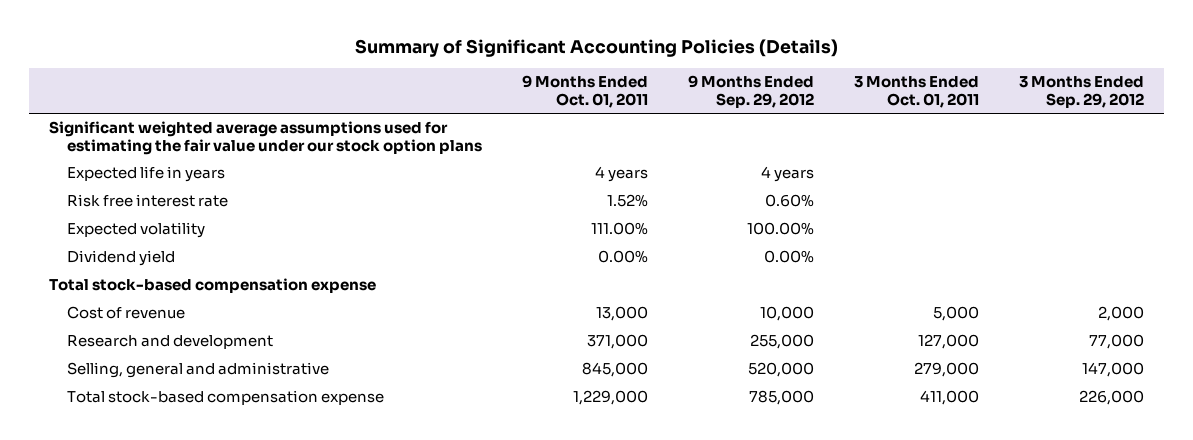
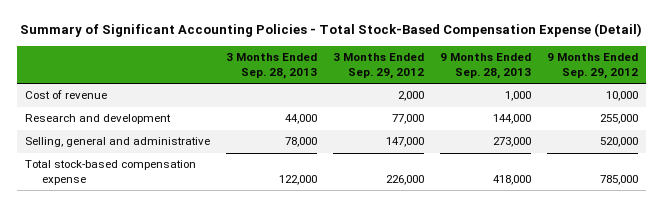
[354,38,838,57] Summary of Significant Accounting Policies (Details) -> [20,23,643,38] Summary of Significant Accounting Policies - Total Stock-Based Compensation Expense (Detail)
[522,75,649,109] 9 Months Ended Oct. 01, 2011 -> none
[854,76,980,109] 3 Months Ended Oct. 01, 2011 -> none
none -> [225,53,317,79] 3 Months Ended Sep. 28, 2013
none -> [439,53,531,79] 9 Months Ended Sep. 28, 2013
[49,121,483,156] Significant weighted average assumptions used for estimating the fair value under our stock option plans -> none
[67,166,226,183] Expected life in years -> none
[67,194,229,208] Risk free interest rate -> none
[67,222,206,239] Expected volatility -> none
[67,250,176,267] Dividend yield -> none
[49,278,377,294] Total stock-based compensation expense -> none

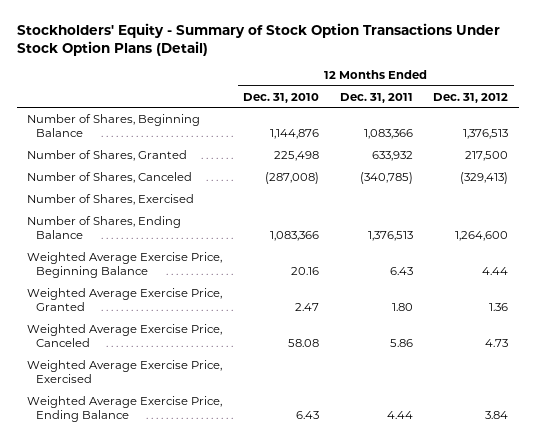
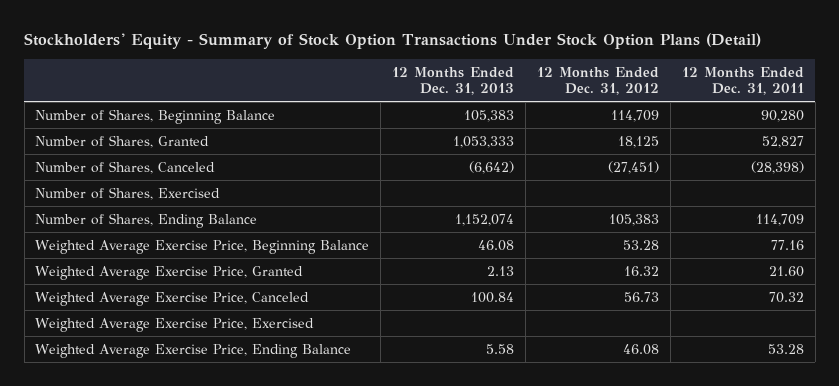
[243,92,320,103] Dec. 31, 2010 -> none
none -> [392,66,515,96] 12 Months Ended Dec. 31, 2013
[363,128,413,139] 1,083,366 -> [761,109,805,122] 90,280
[463,128,509,139] 1,376,513 -> [611,109,660,122] 114,709
[371,150,413,161] 633,932 -> [762,135,805,148] 52,827
[465,150,509,161] 217,500 -> [618,135,660,148] 18,125
[359,171,413,184] (340,785) -> [751,160,805,174] (28,398)
[460,171,509,184] (329,413) -> [608,160,660,174] (27,451)
[367,230,413,241] 1,376,513 -> [756,213,805,226] 114,709
[455,230,509,241] 1,264,600 -> [609,213,660,226] 105,383
[389,266,413,275] 6.43 -> [771,239,805,250] 77.16
[482,266,509,275] 4.44 -> [623,239,660,250] 53.28
[391,302,413,311] 1.80 -> [769,265,805,277] 21.60
[489,302,509,311] 1.36 -> [624,265,660,276] 16.32
[389,338,413,347] 5.86 -> [769,291,805,303] 70.32
[485,338,509,347] 4.73 -> [624,291,660,302] 56.73
[386,410,413,419] 4.44 -> [768,343,805,354] 53.28
[485,410,509,419] 3.84 -> [623,343,660,355] 46.08

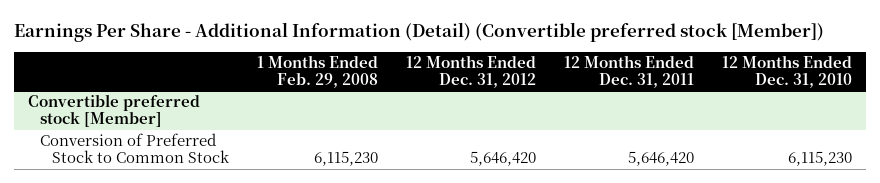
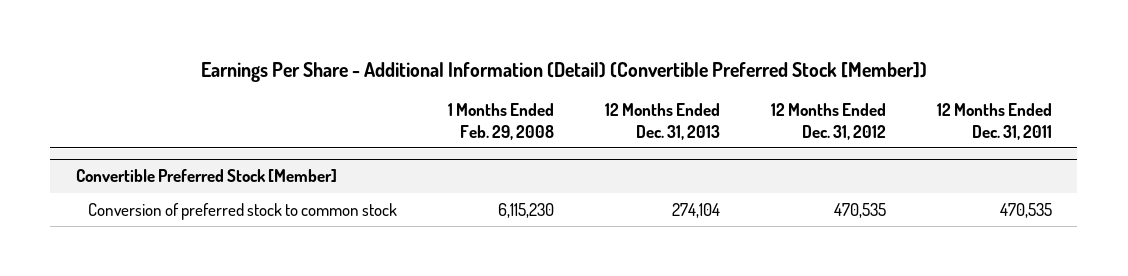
[13,21,824,42] Earnings Per Share - Additional Information (Detail) (Convertible preferred stock [Member]) -> [200,61,927,82] Earnings Per Share - Additional Information (Detail) (Convertible Preferred Stock [Member])
[722,54,853,89] 12 Months Ended Dec. 31, 2010 -> none
none -> [605,103,721,140] 12 Months Ended Dec. 31, 2013
[27,94,200,128] Convertible preferred stock [Member] -> [75,169,337,183] Convertible Preferred Stock [Member]
[39,133,230,164] Conversion of Preferred Stock to Common Stock -> [88,202,398,220] Conversion of preferred stock to common stock
[469,151,536,167] 5,646,420 -> [834,202,887,218] 470,535
[628,151,695,167] 5,646,420 -> [999,202,1052,218] 470,535

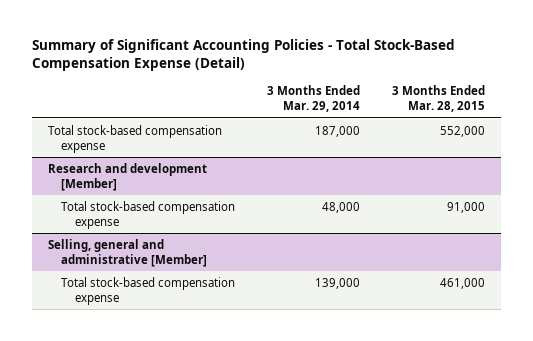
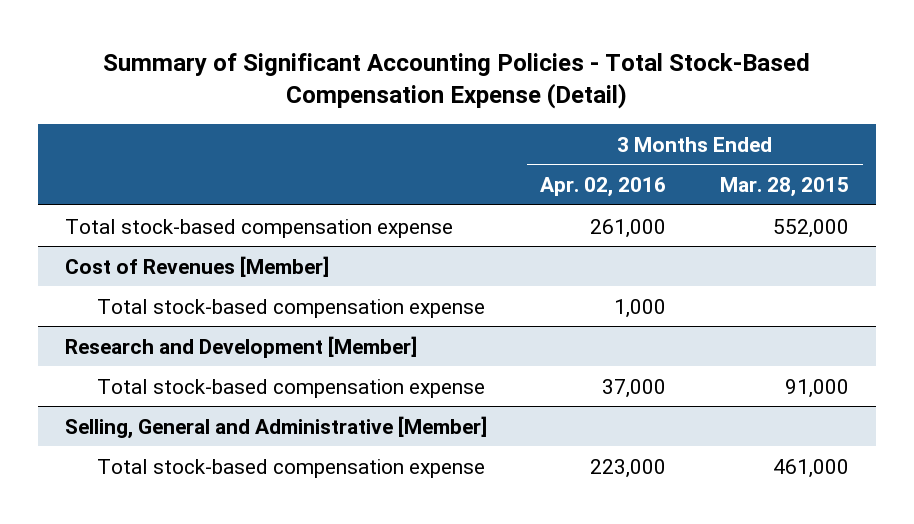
[267,85,361,113] 3 Months Ended Mar. 29, 2014 -> none
none -> [540,177,667,198] Apr. 02, 2016
none -> [64,255,329,277] Cost of Revenues [Member]
none -> [96,298,485,318] Total stock-based compensation expense
[47,162,207,191] Research and development [Member] -> [64,335,417,358] Research and Development [Member]
[47,238,208,267] Selling, general and administrative [Member] -> [64,415,487,439] Selling, General and Administrative [Member]

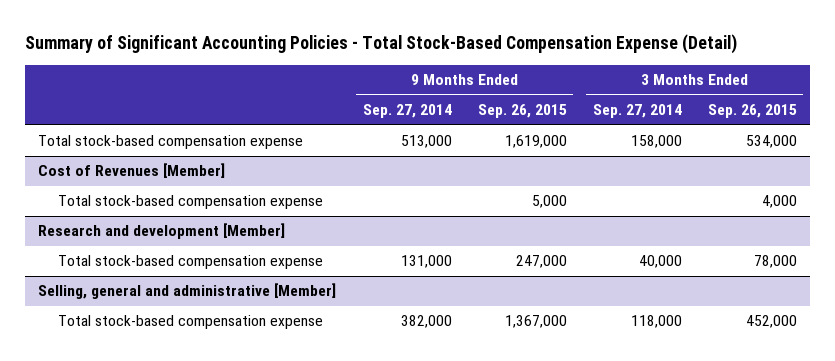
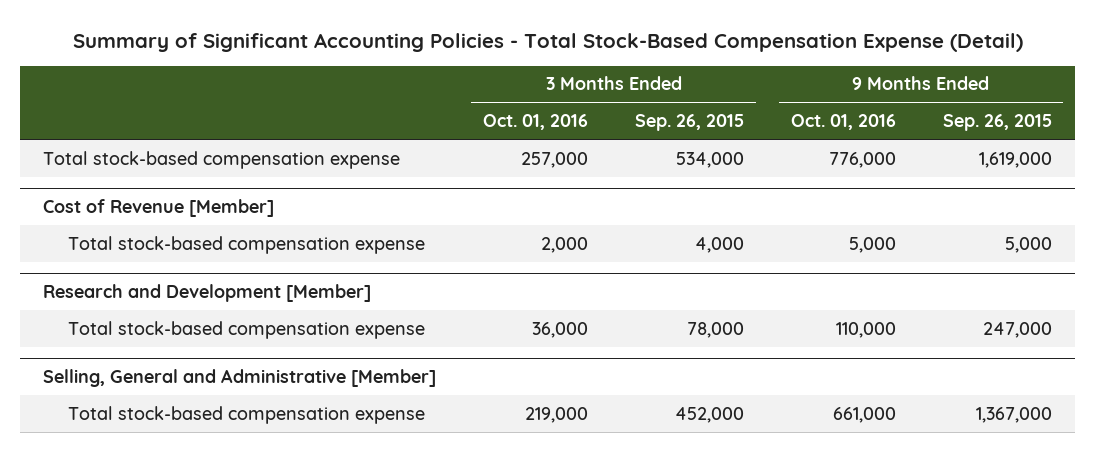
[362,104,452,119] Sep. 27, 2014 -> none
[592,104,682,119] Sep. 27, 2014 -> none
none -> [483,114,589,131] Oct. 01, 2016
none -> [790,114,896,131] Oct. 01, 2016
[38,163,226,179] Cost of Revenues [Member] -> [43,199,275,218] Cost of Revenue [Member]
[38,223,286,240] Research and development [Member] -> [43,284,372,303] Research and Development [Member]
[38,283,337,300] Selling, general and administrative [Member] -> [43,369,437,388] Selling, General and Administrative [Member]

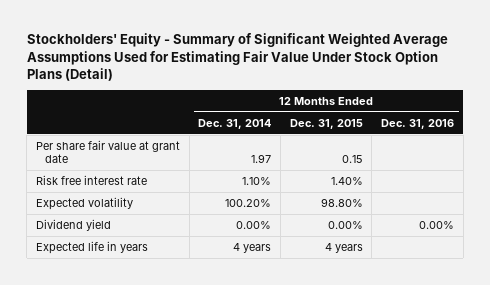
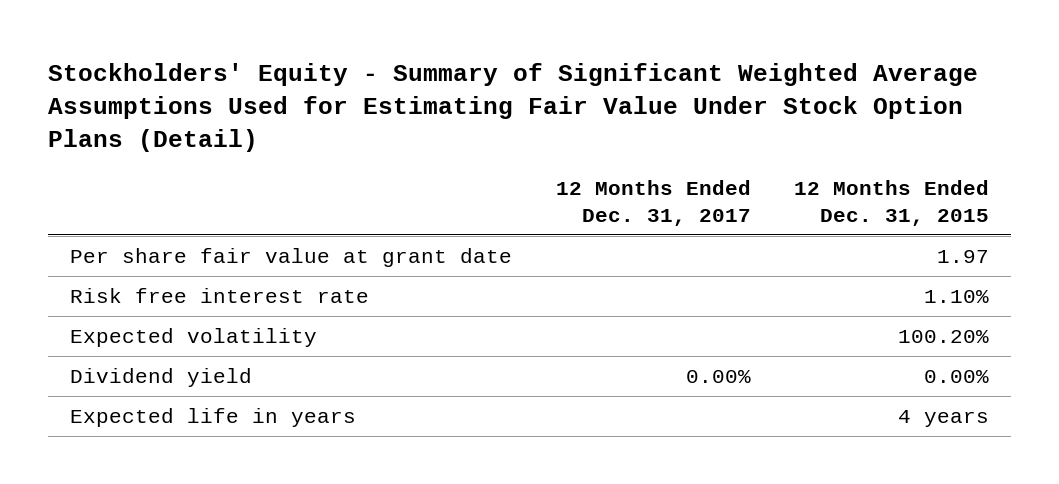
[198,118,272,129] Dec. 31, 2014 -> none
[381,118,455,129] Dec. 31, 2016 -> none
none -> [555,179,751,226] 12 Months Ended Dec. 31, 2017
[341,154,363,163] 0.15 -> [937,249,990,263] 1.97
[330,177,363,186] 1.40% -> [924,289,990,303] 1.10%
[320,198,363,208] 98.80% -> [898,329,990,343] 100.20%

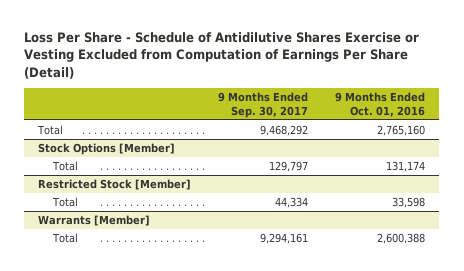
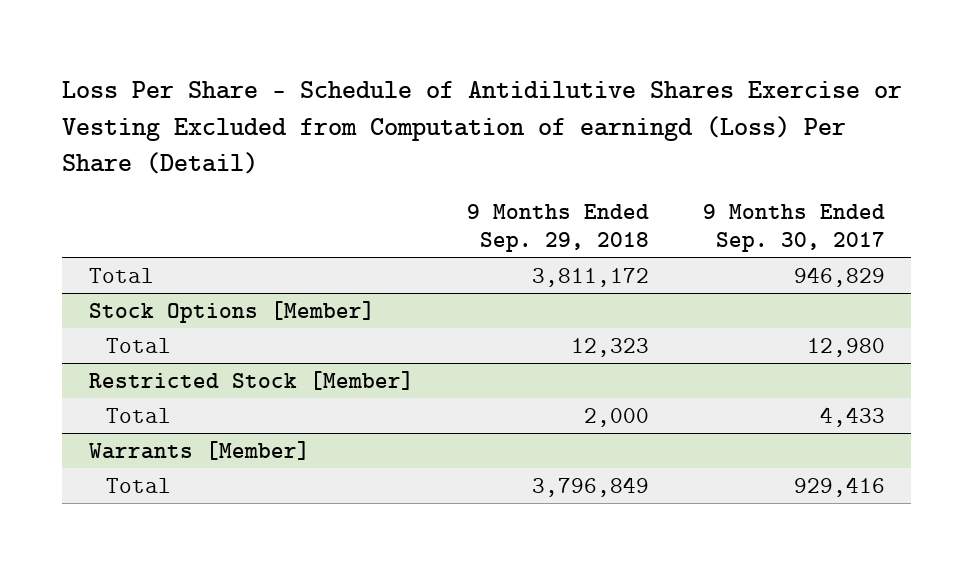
[24,31,420,79] Loss Per Share - Schedule of Antidilutive Shares Exercise or Vesting Excluded from Computation of Earnings Per Share (Detail) -> [62,81,903,174] Loss Per Share - Schedule of Antidilutive Shares Exercise or Vesting Excluded from Computation of earningd (Loss) Per Share (Detail)
[335,92,426,117] 9 Months Ended Oct. 01, 2016 -> none
none -> [467,204,650,252] 9 Months Ended Sep. 29, 2018
[260,125,309,137] 9,468,292 -> [793,266,885,287] 946,829
[269,161,309,173] 129,797 -> [806,337,885,357] 12,980
[275,197,309,209] 44,334 -> [819,406,885,427] 4,433
[260,233,309,245] 9,294,161 -> [793,476,885,497] 929,416

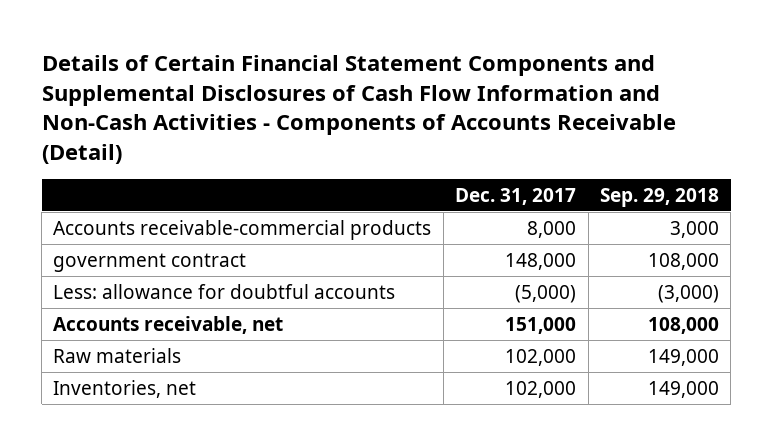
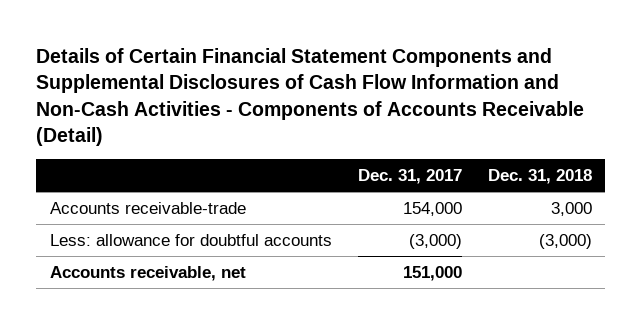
[599,187,719,207] Sep. 29, 2018 -> none
none -> [487,169,592,185] Dec. 31, 2018
[53,252,247,272] government contract -> none
[53,219,432,240] Accounts receivable-commercial products -> [49,201,246,214] Accounts receivable-trade
[527,220,577,238] 8,000 -> [402,201,462,216] 154,000
[515,284,577,303] (5,000) -> [408,233,462,249] (3,000)
[53,347,182,363] Raw materials -> none
[53,379,197,398] Inventories, net -> none

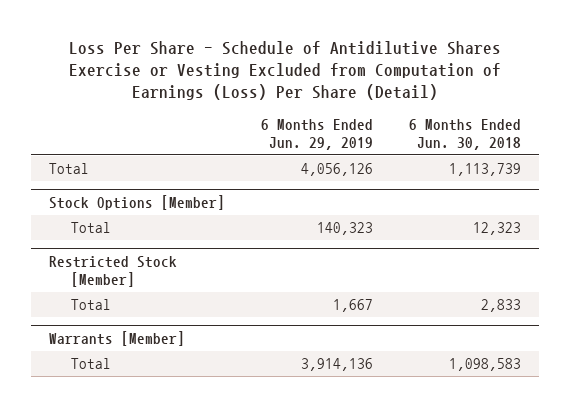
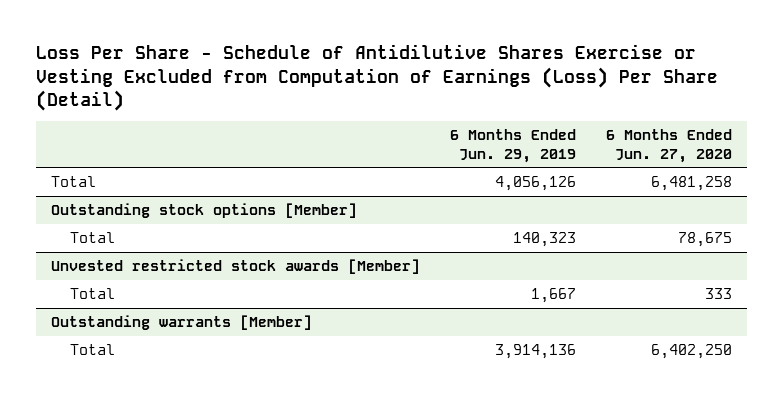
[408,118,521,150] 6 Months Ended Jun. 30, 2018 -> none
none -> [606,129,733,163] 6 Months Ended Jun. 27, 2020
[48,195,225,211] Stock Options [Member] -> [51,203,358,219] Outstanding stock options [Member]
[48,256,177,287] Restricted Stock [Member] -> [51,259,421,275] Unvested restricted stock awards [Member]
[48,331,185,347] Warrants [Member] -> [51,315,313,331] Outstanding warrants [Member]

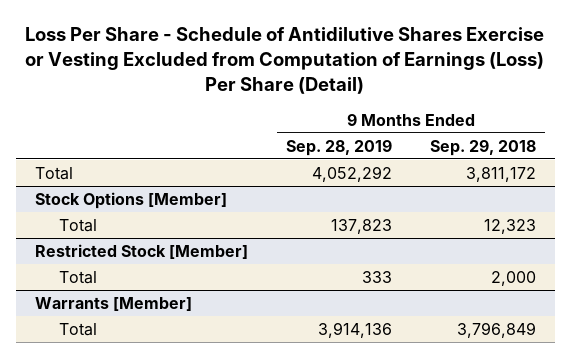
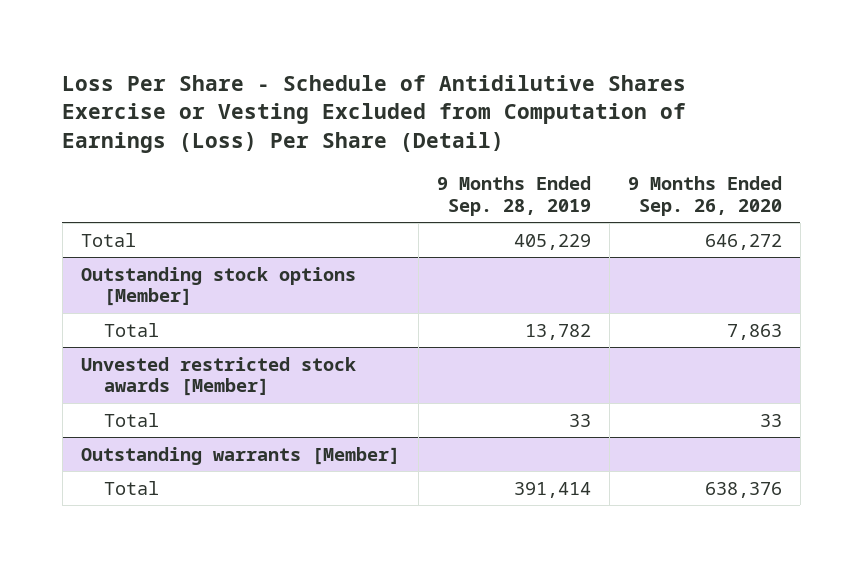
[429,138,536,156] Sep. 29, 2018 -> none
none -> [627,175,782,216] 9 Months Ended Sep. 26, 2020
[311,165,392,182] 4,052,292 -> [513,233,591,250] 405,229
[35,191,228,209] Stock Options [Member] -> [80,266,356,307] Outstanding stock options [Member]
[330,218,392,234] 137,823 -> [524,323,591,340] 13,782
[35,243,249,259] Restricted Stock [Member] -> [80,356,356,397] Unvested restricted stock awards [Member]
[361,270,392,283] 333 -> [568,413,591,427] 33
[35,296,193,311] Warrants [Member] -> [80,446,400,465] Outstanding warrants [Member]
[317,321,392,338] 3,914,136 -> [513,481,591,498] 391,414

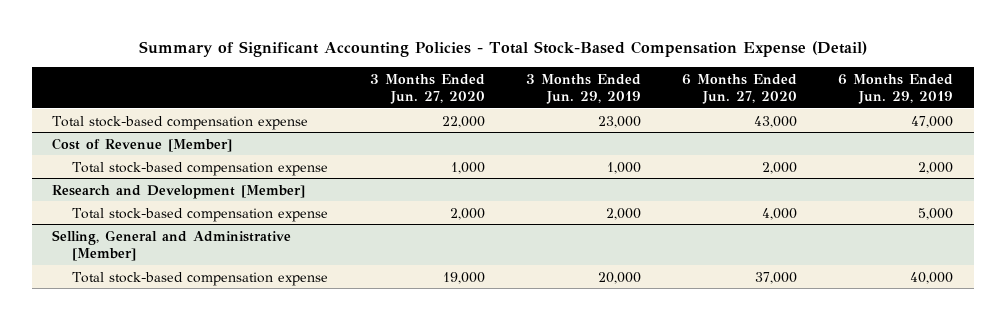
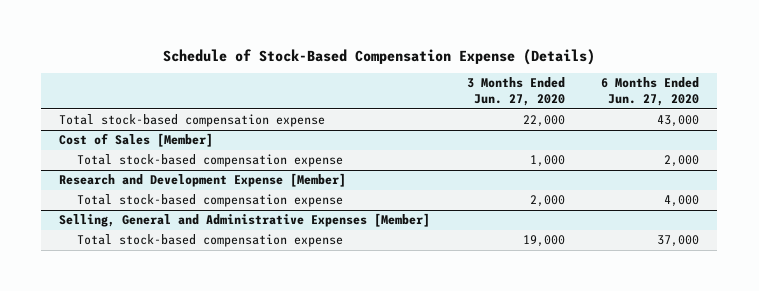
[138,41,867,58] Summary of Significant Accounting Policies - Total Stock-Based Compensation Expense (Detail) -> [163,48,596,65] Schedule of Stock-Based Compensation Expense (Details)
[525,73,641,104] 3 Months Ended Jun. 29, 2019 -> none
[838,73,954,104] 6 Months Ended Jun. 29, 2019 -> none
[52,137,233,152] Cost of Revenue [Member] -> [59,133,214,148] Cost of Sales [Member]
[52,184,306,199] Research and Development [Member] -> [59,173,347,188] Research and Development Expense [Member]
[52,229,292,261] Selling, General and Administrative [Member] -> [59,213,431,228] Selling, General and Administrative Expenses [Member]

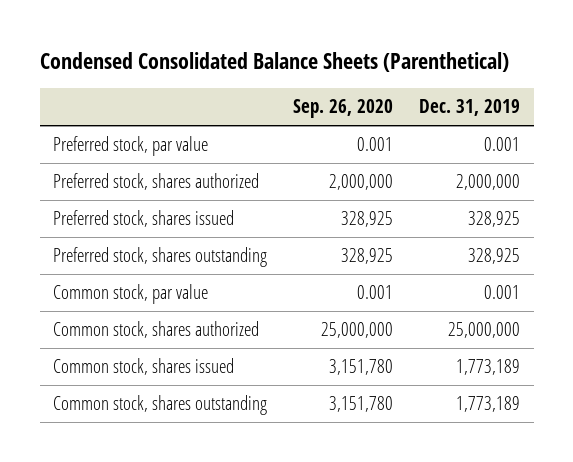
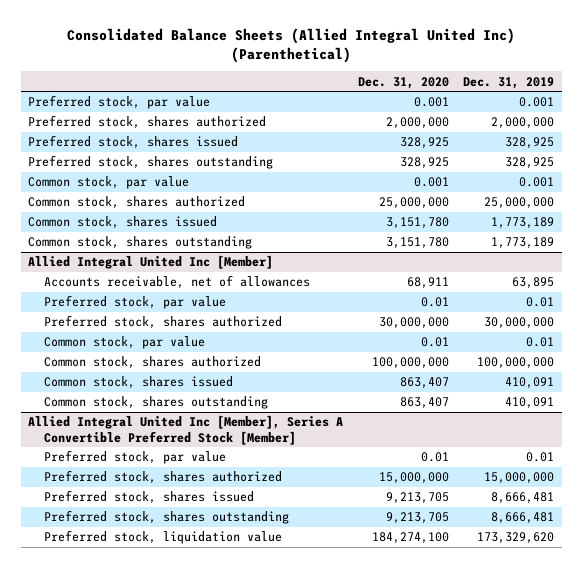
[39,52,509,73] Condensed Consolidated Balance Sheets (Parenthetical) -> [67,27,516,64] Consolidated Balance Sheets (Allied Integral United Inc) (Parenthetical)
[293,99,394,119] Sep. 26, 2020 -> none
none -> [357,76,449,89] Dec. 31, 2020
none -> [27,255,273,270] Allied Integral United Inc [Member]
none -> [44,275,311,290] Accounts receivable, net of allowances
none -> [44,295,227,310] Preferred stock, par value
none -> [44,315,283,330] Preferred stock, shares authorized
none -> [44,336,206,350] Common stock, par value
none -> [44,356,262,370] Common stock, shares authorized
none -> [44,376,234,390] Common stock, shares issued
none -> [44,396,269,410] Common stock, shares outstanding
none -> [27,415,343,445] Allied Integral United Inc [Member], Series A Convertible Preferred Stock [Member]
none -> [44,450,227,465] Preferred stock, par value
none -> [44,470,283,485] Preferred stock, shares authorized
none -> [44,490,255,505] Preferred stock, shares issued
none -> [44,510,290,525] Preferred stock, shares outstanding
none -> [44,530,283,545] Preferred stock, liquidation value

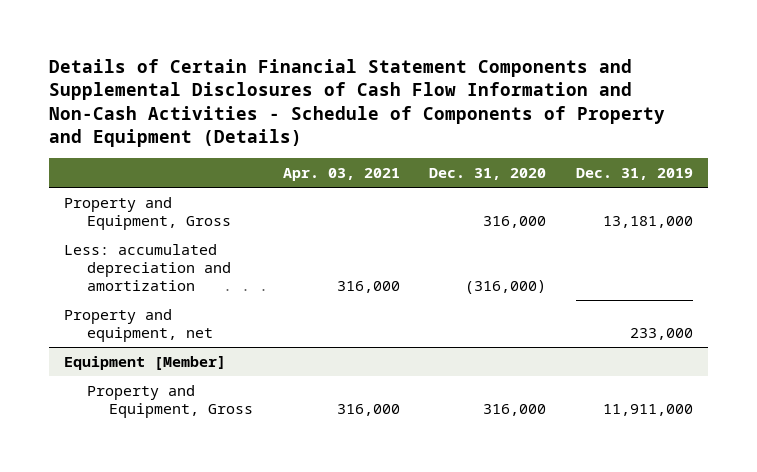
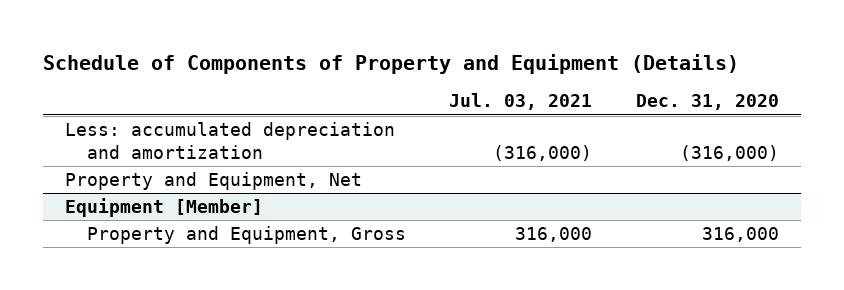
[49,58,666,148] Details of Certain Financial Statement Components and Supplemental Disclosures of Cash Flow Information and Non-Cash Activities - Schedule of Components of Property and Equipment (Details) -> [42,53,739,74] Schedule of Components of Property and Equipment (Details)
[282,168,400,182] Apr. 03, 2021 -> none
[575,168,693,181] Dec. 31, 2019 -> none
none -> [449,93,593,111] Jul. 03, 2021
[63,196,231,230] Property and Equipment, Gross -> none
[63,308,213,342] Property and equipment, net -> [64,172,362,191] Property and Equipment, Net

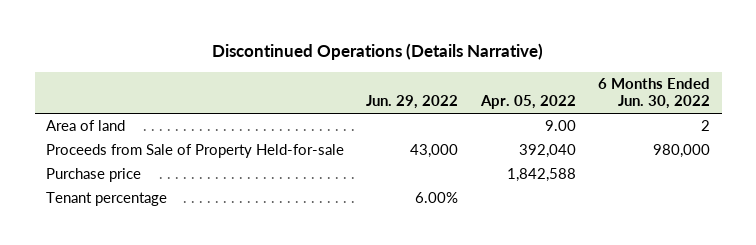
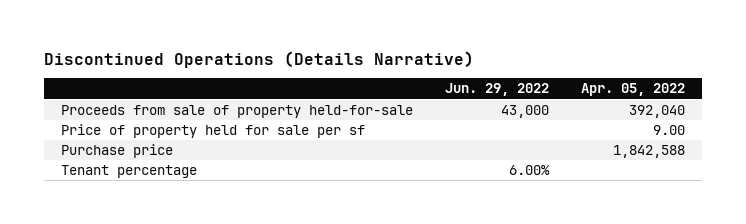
[598,78,711,110] 6 Months Ended Jun. 30, 2022 -> none
[45,120,125,132] Area of land -> none
[45,144,344,159] Proceeds from Sale of Property Held-for-sale -> [60,104,413,118] Proceeds from sale of property held-for-sale
none -> [60,123,365,138] Price of property held for sale per sf

